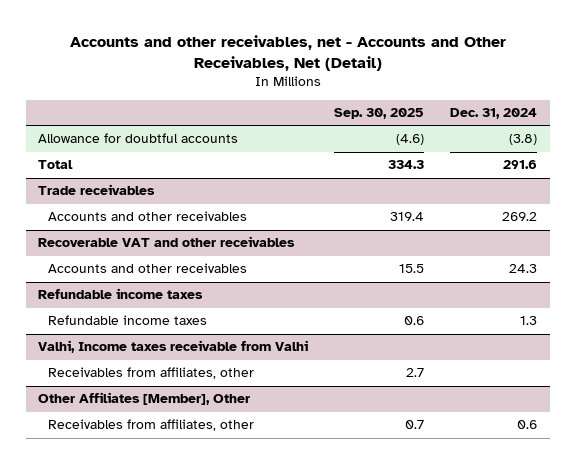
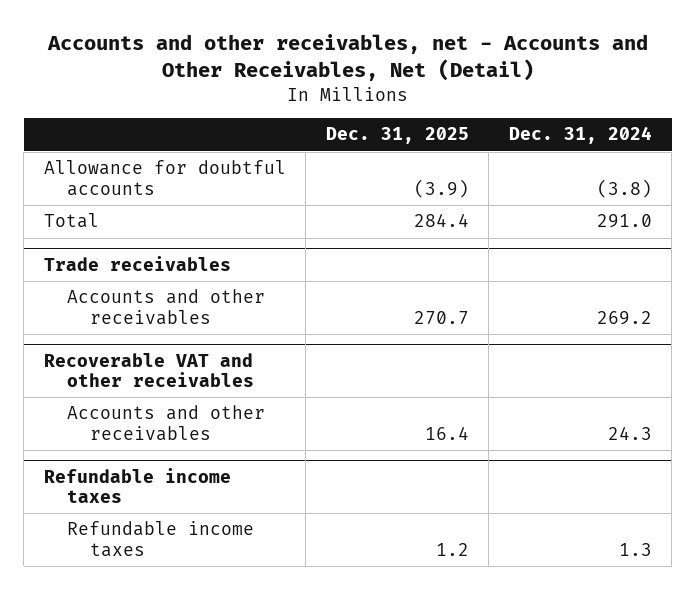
[334,108,425,120] Sep. 30, 2025 -> none
none -> [325,127,469,145] Dec. 31, 2025
[502,160,537,170] 291.6 -> [596,214,652,229] 291.0
[38,340,309,354] Valhi, Income taxes receivable from Valhi -> none
[48,367,255,380] Receivables from affiliates, other -> none
[38,392,251,406] Other Affiliates [Member], Other -> none
[48,419,255,432] Receivables from affiliates, other -> none

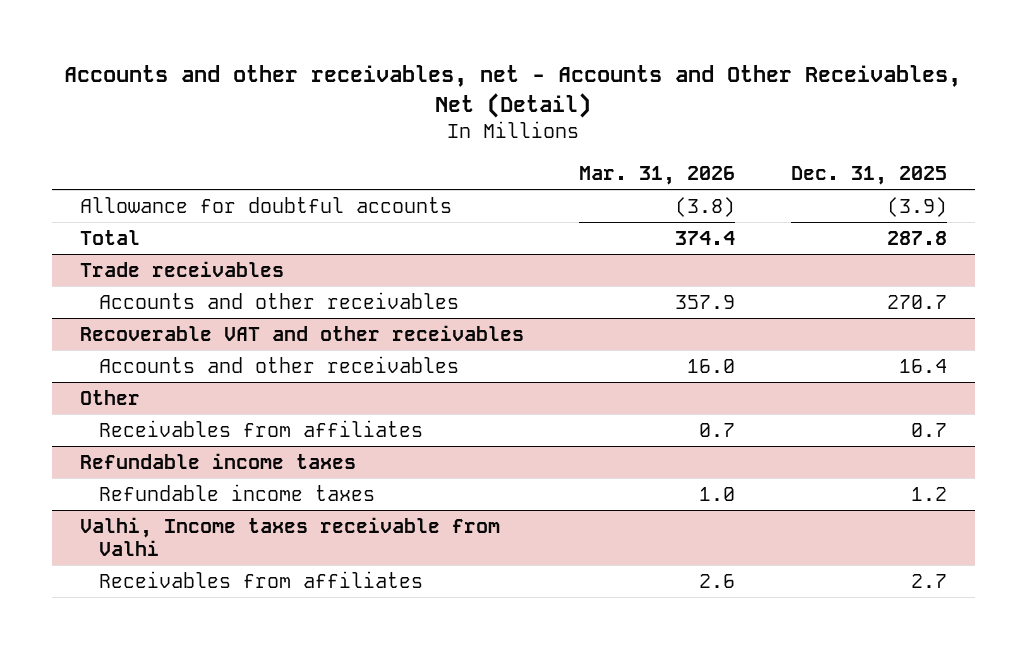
[508,126,652,145] Dec. 31, 2024 -> none
none -> [579,165,736,185] Mar. 31, 2026
[413,213,469,228] 284.4 -> [886,230,947,245] 287.8
none -> [79,389,140,405] Other
none -> [99,419,424,437] Receivables from affiliates
none -> [79,516,500,557] Valhi, Income taxes receivable from Valhi
none -> [99,570,424,588] Receivables from affiliates

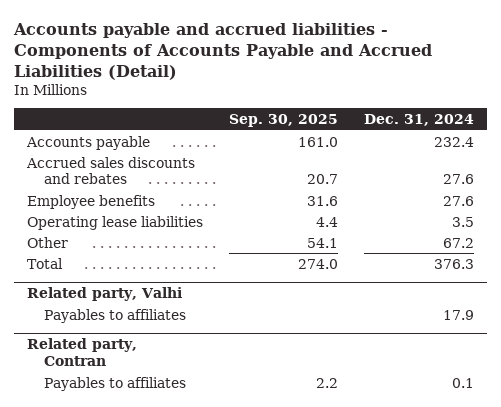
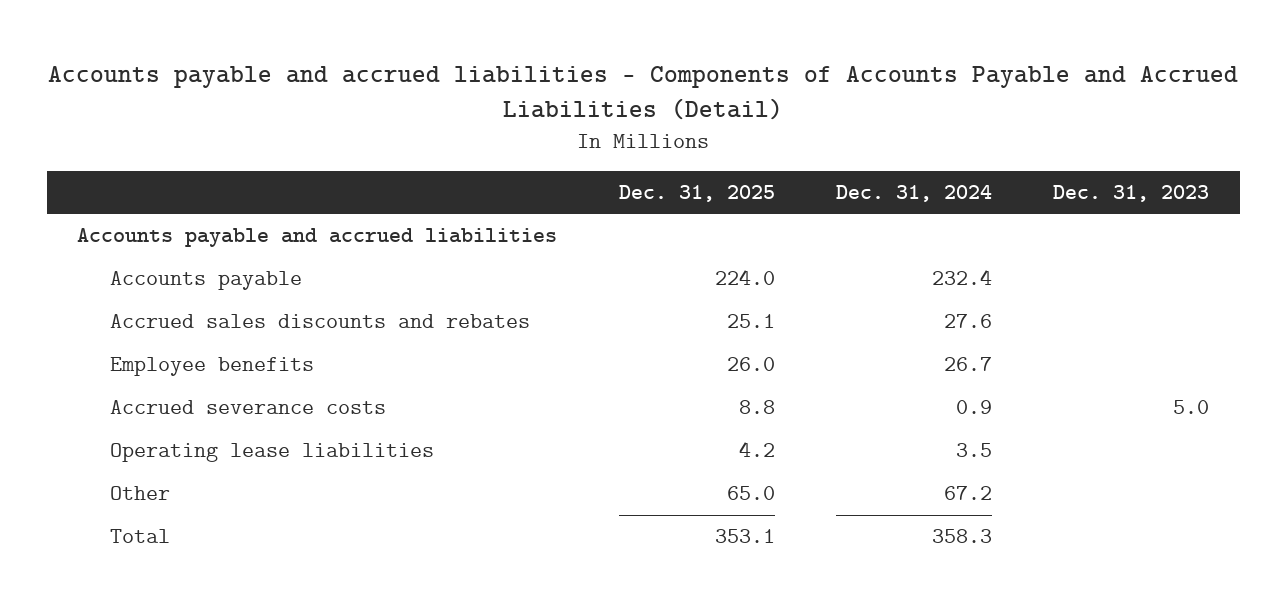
[228,113,338,127] Sep. 30, 2025 -> none
none -> [618,184,775,202] Dec. 31, 2025
none -> [1053,184,1210,202] Dec. 31, 2023
none -> [77,228,558,248] Accounts payable and accrued liabilities
[442,195,474,206] 27.6 -> [944,357,993,372] 26.7
none -> [109,400,386,415] Accrued severance costs
[26,287,182,302] Related party, Valhi -> none
[44,308,187,323] Payables to affiliates -> none
[26,338,137,366] Related party, Contran -> none
[44,376,187,391] Payables to affiliates -> none
[433,258,474,269] 376.3 -> [932,529,993,544] 358.3

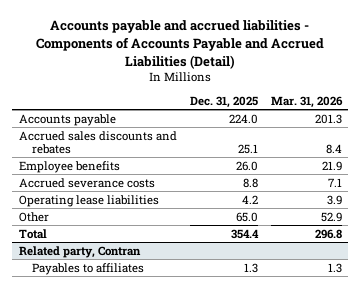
[836,184,993,202] Dec. 31, 2024 -> none
[1053,184,1210,202] Dec. 31, 2023 -> none
none -> [270,96,343,109] Mar. 31, 2026
[77,228,558,248] Accounts payable and accrued liabilities -> none
[714,529,775,544] 353.1 -> [230,228,259,239] 354.4
none -> [18,245,141,258] Related party, Contran
none -> [31,262,144,275] Payables to affiliates

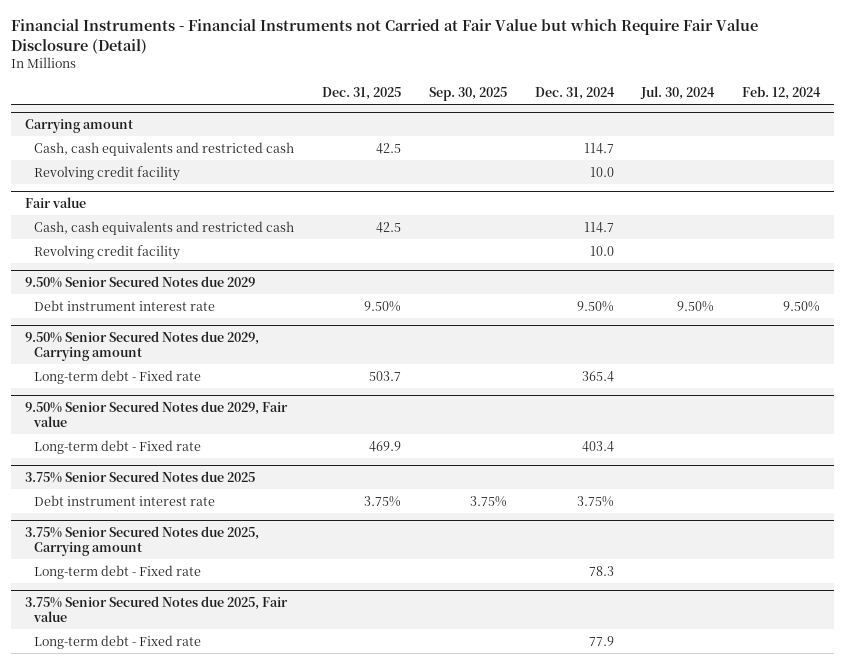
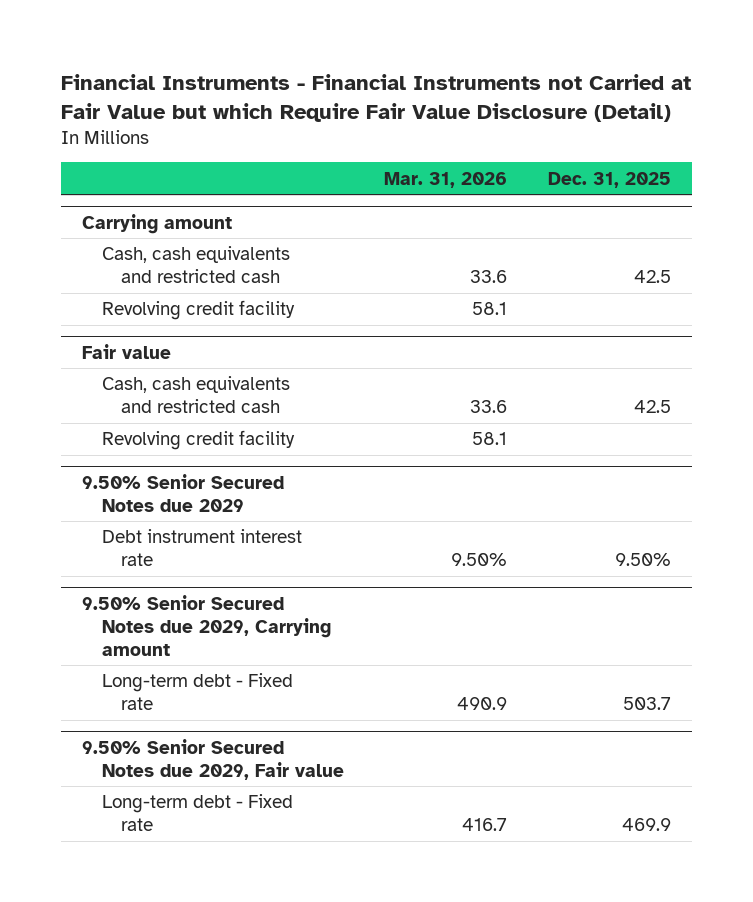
[428,86,507,101] Sep. 30, 2025 -> none
[534,86,615,100] Dec. 31, 2024 -> none
[640,85,716,100] Jul. 30, 2024 -> none
[742,85,822,100] Feb. 12, 2024 -> none
none -> [384,171,508,188] Mar. 31, 2026
[25,470,256,483] 3.75% Senior Secured Notes due 2025 -> none
[34,494,216,506] Debt instrument interest rate -> none
[25,525,260,556] 3.75% Senior Secured Notes due 2025, Carrying amount -> none
[34,564,202,579] Long-term debt - Fixed rate -> none
[25,595,289,622] 3.75% Senior Secured Notes due 2025, Fair value -> none
[34,634,202,649] Long-term debt - Fixed rate -> none

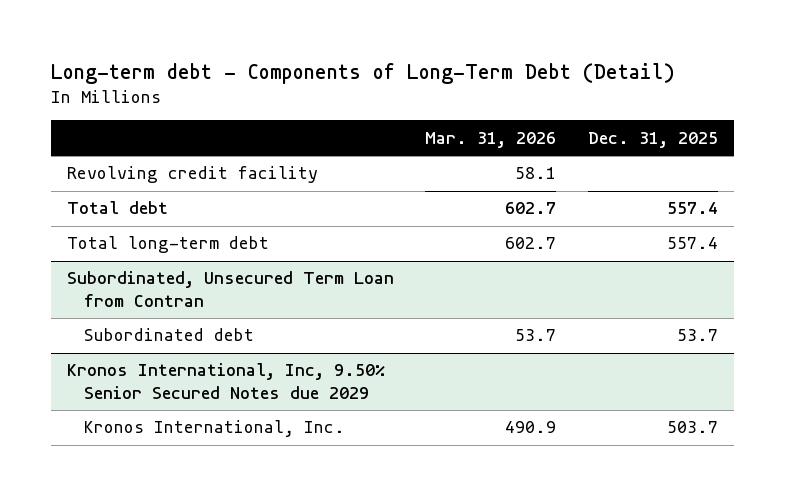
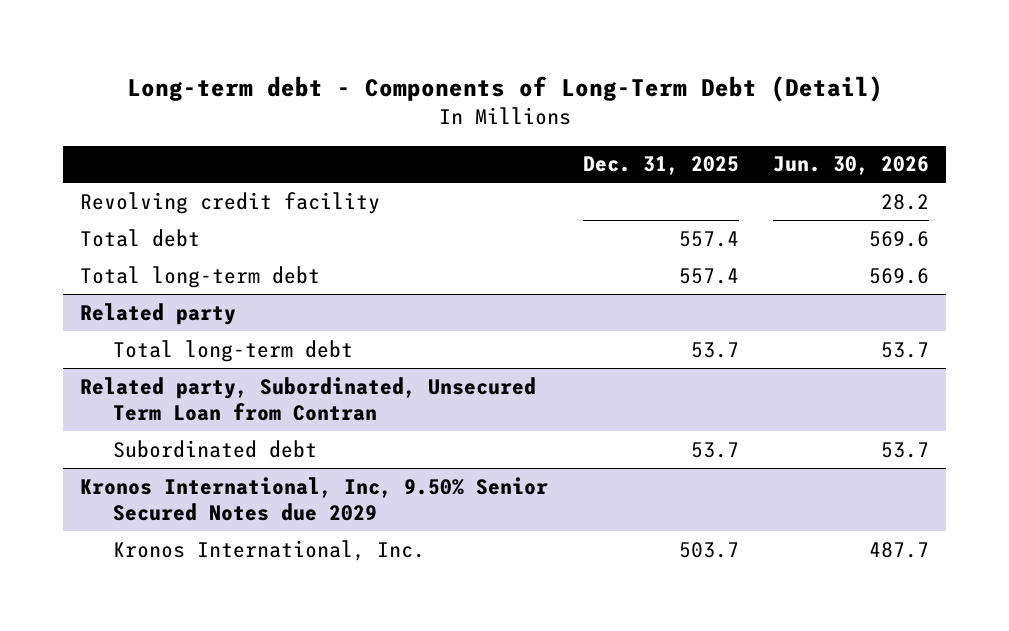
[425,131,557,148] Mar. 31, 2026 -> none
none -> [772,156,929,176] Jun. 30, 2026
none -> [80,302,237,325] Related party
none -> [112,339,353,362] Total long-term debt
[66,271,394,308] Subordinated, Unsecured Term Loan from Contran -> [80,376,537,422] Related party, Subordinated, Unsecured Term Loan from Contran

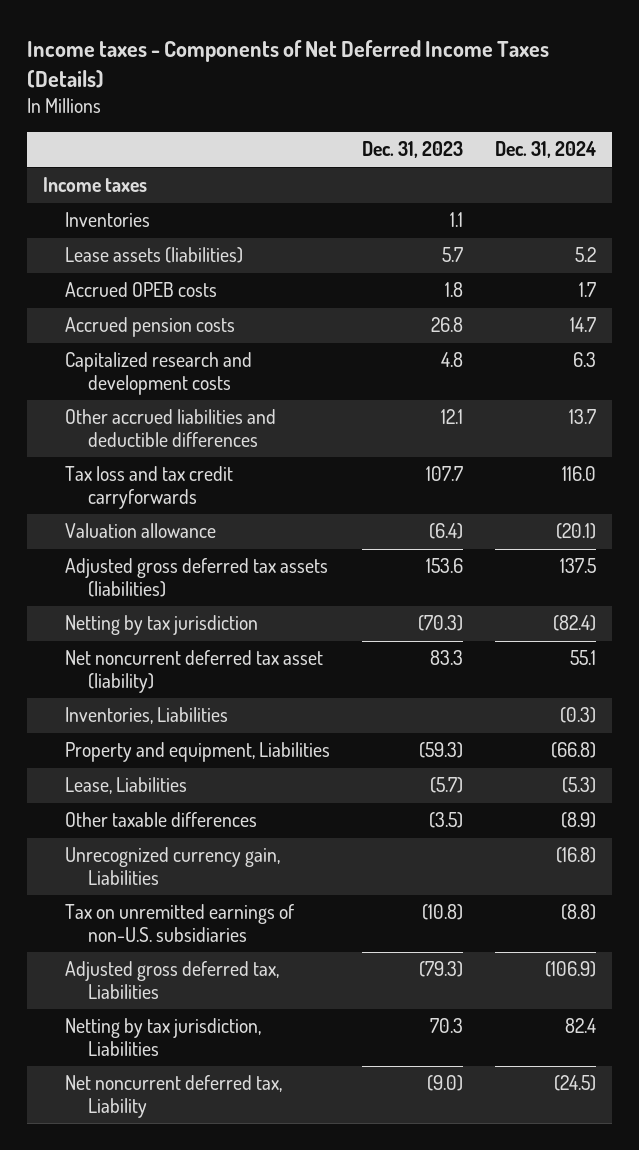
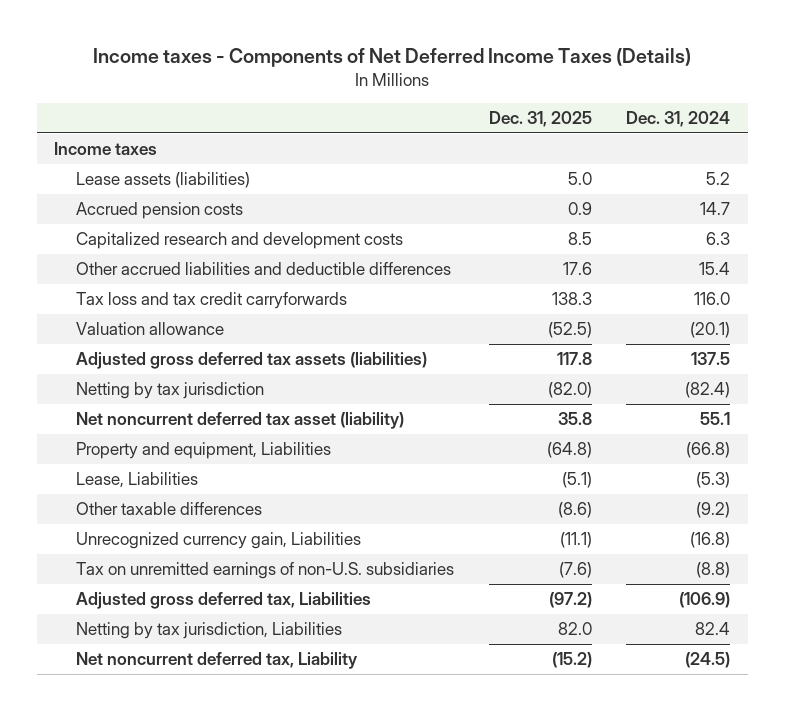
[362,141,464,159] Dec. 31, 2023 -> none
none -> [488,110,592,127] Dec. 31, 2025
[65,212,151,228] Inventories -> none
[65,282,218,298] Accrued OPEB costs -> none
[568,409,596,425] 13.7 -> [699,262,731,276] 15.4
[65,707,229,725] Inventories, Liabilities -> none
[560,812,596,829] (8.9) -> [696,502,731,519] (9.2)

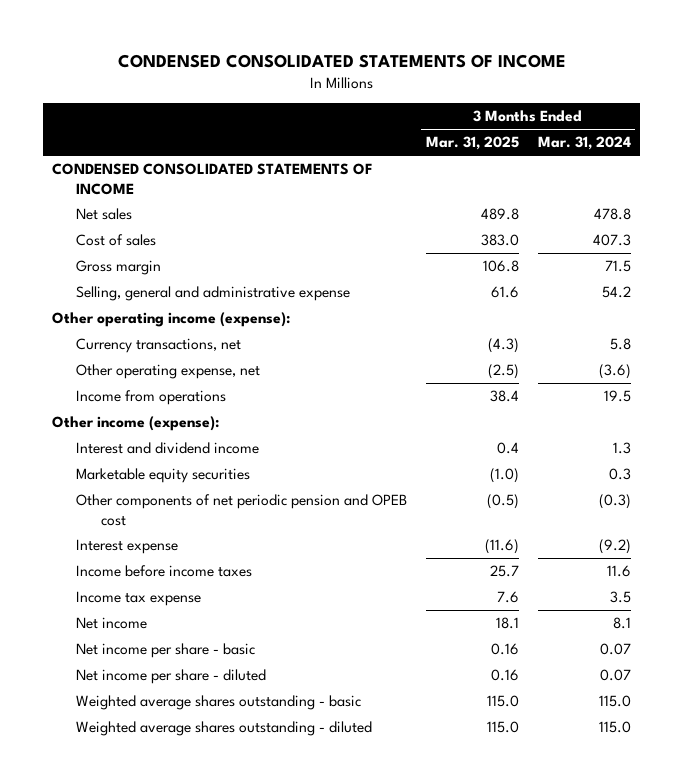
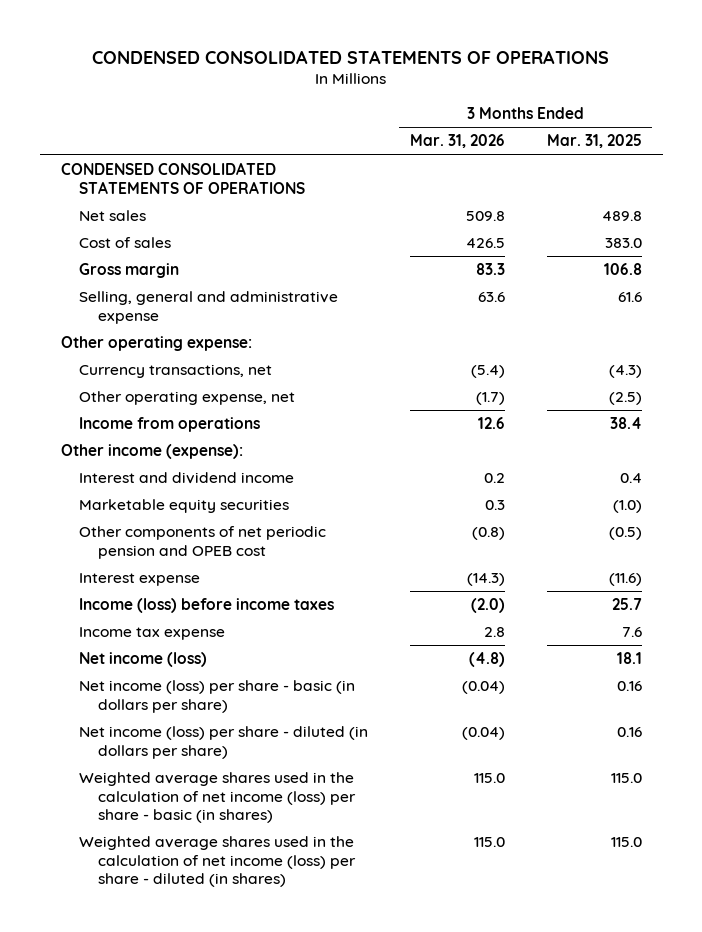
[117,54,566,69] CONDENSED CONSOLIDATED STATEMENTS OF INCOME -> [92,49,610,64] CONDENSED CONSOLIDATED STATEMENTS OF OPERATIONS
[537,136,631,151] Mar. 31, 2024 -> none
none -> [409,134,505,149] Mar. 31, 2026
[52,163,373,195] CONDENSED CONSOLIDATED STATEMENTS OF INCOME -> [60,162,306,194] CONDENSED CONSOLIDATED STATEMENTS OF OPERATIONS
[52,312,291,328] Other operating income (expense): -> [60,336,252,352] Other operating expense:
[76,565,253,578] Income before income taxes -> [79,598,335,614] Income (loss) before income taxes
[76,617,148,630] Net income -> [79,652,208,668] Net income (loss)
[76,643,256,659] Net income per share - basic -> [79,680,356,713] Net income (loss) per share - basic (in dollars per share)
[76,669,267,685] Net income per share - diluted -> [79,726,369,759] Net income (loss) per share - diluted (in dollars per share)
[76,695,362,711] Weighted average shares outstanding - basic -> [79,772,356,824] Weighted average shares used in the calculation of net income (loss) per share - basic (in shares)
[76,721,373,737] Weighted average shares outstanding - diluted -> [79,836,356,888] Weighted average shares used in the calculation of net income (loss) per share - diluted (in shares)

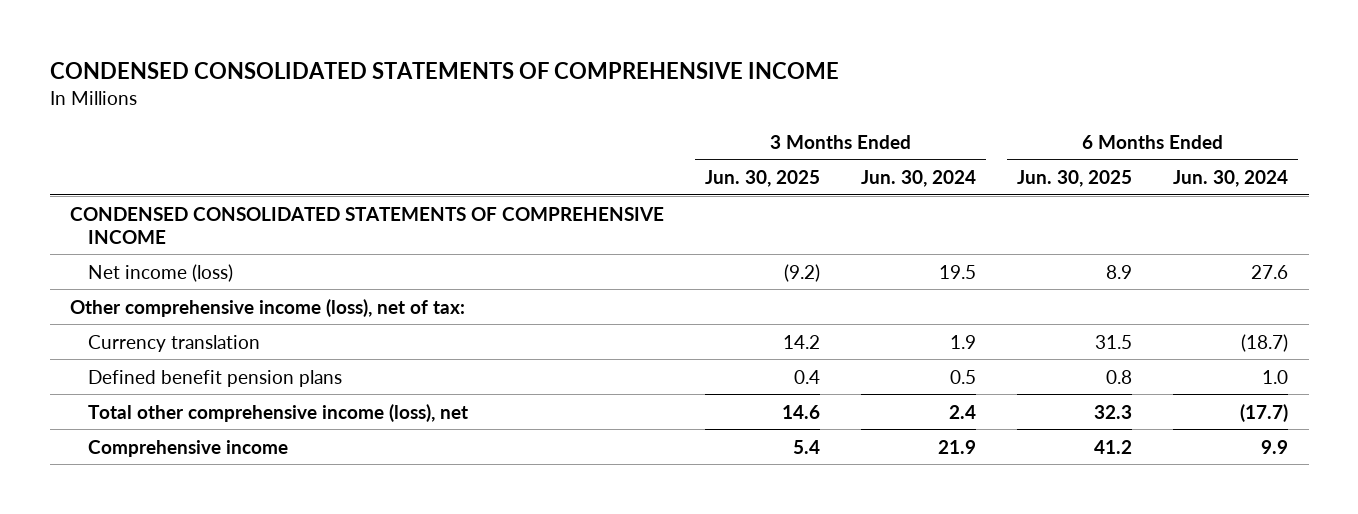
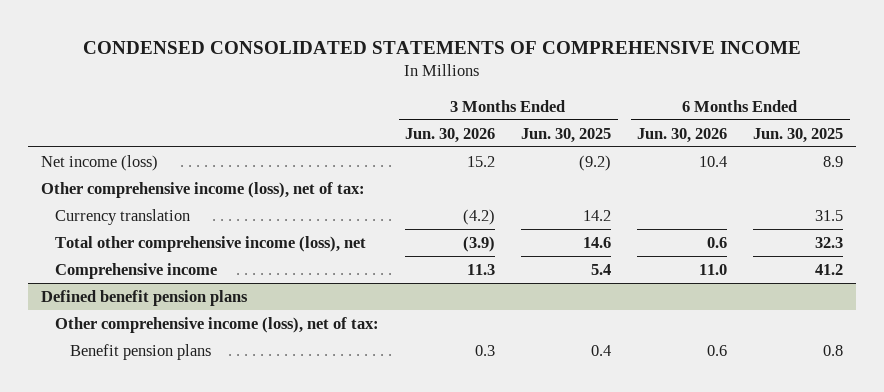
[861,170,977,188] Jun. 30, 2024 -> none
[1173,170,1289,188] Jun. 30, 2024 -> none
none -> [405,127,496,143] Jun. 30, 2026
none -> [637,127,728,143] Jun. 30, 2026
[70,206,665,244] CONDENSED CONSOLIDATED STATEMENTS OF COMPREHENSIVE INCOME -> none
[87,369,342,387] Defined benefit pension plans -> none
none -> [40,289,248,306] Defined benefit pension plans
none -> [55,316,380,333] Other comprehensive income (loss), net of tax:
none -> [69,343,211,360] Benefit pension plans

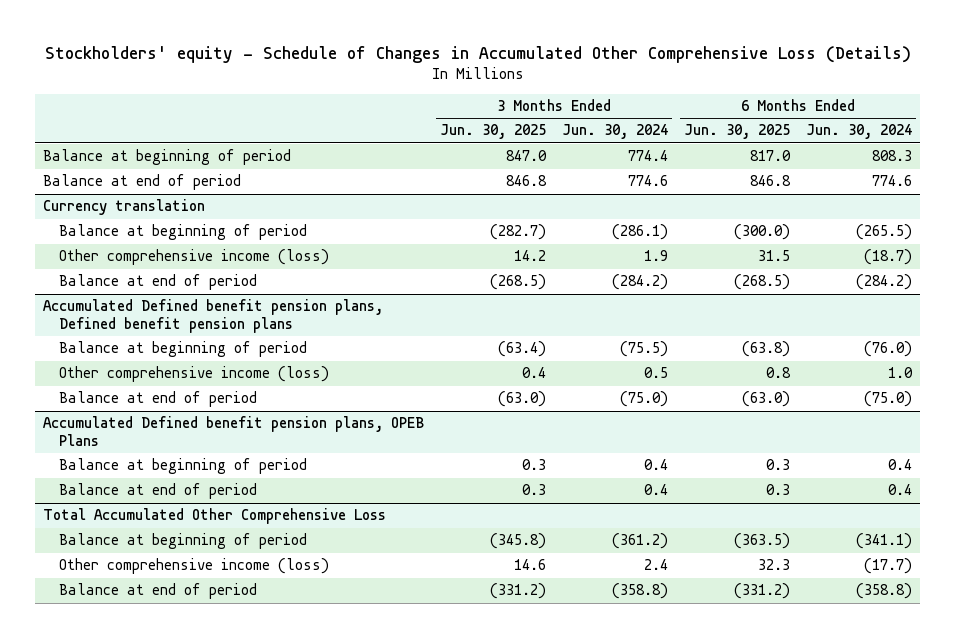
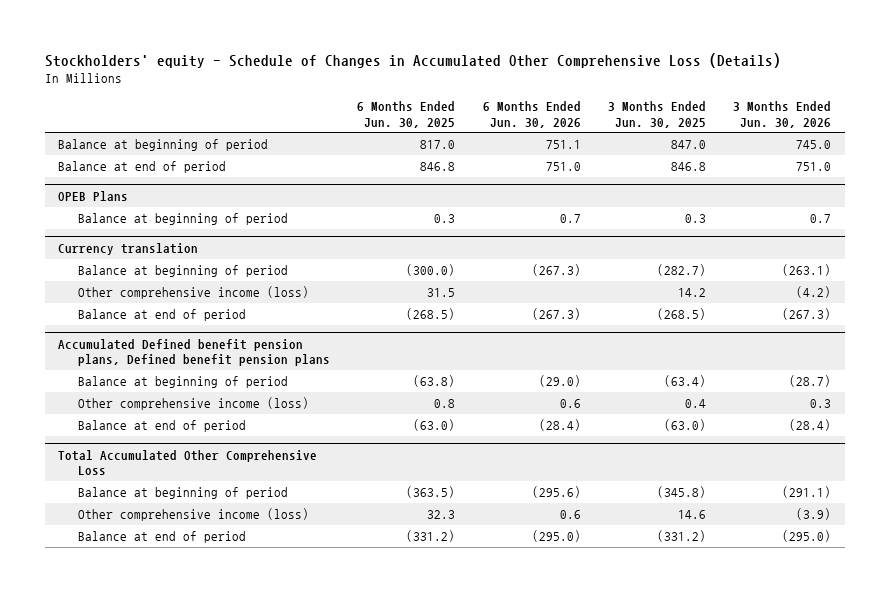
[562,124,669,140] Jun. 30, 2024 -> none
[806,124,913,140] Jun. 30, 2024 -> none
none -> [482,101,581,128] 6 Months Ended Jun. 30, 2026
none -> [733,101,832,128] 3 Months Ended Jun. 30, 2026
none -> [58,190,129,201] OPEB Plans
none -> [77,213,288,226] Balance at beginning of period
[43,416,425,447] Accumulated Defined benefit pension plans, OPEB Plans -> none
[58,458,307,475] Balance at beginning of period -> none
[58,483,257,500] Balance at end of period -> none

